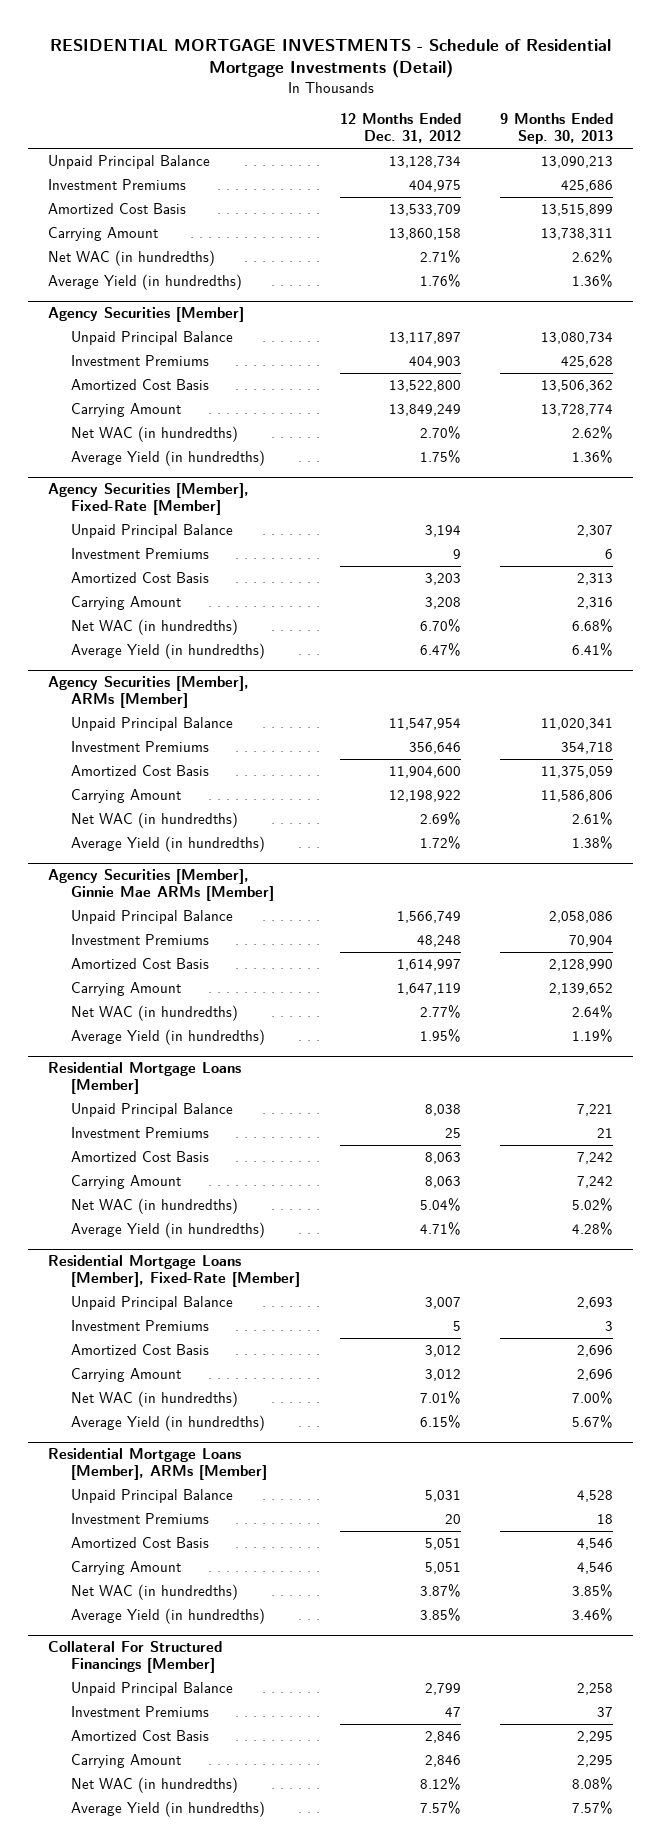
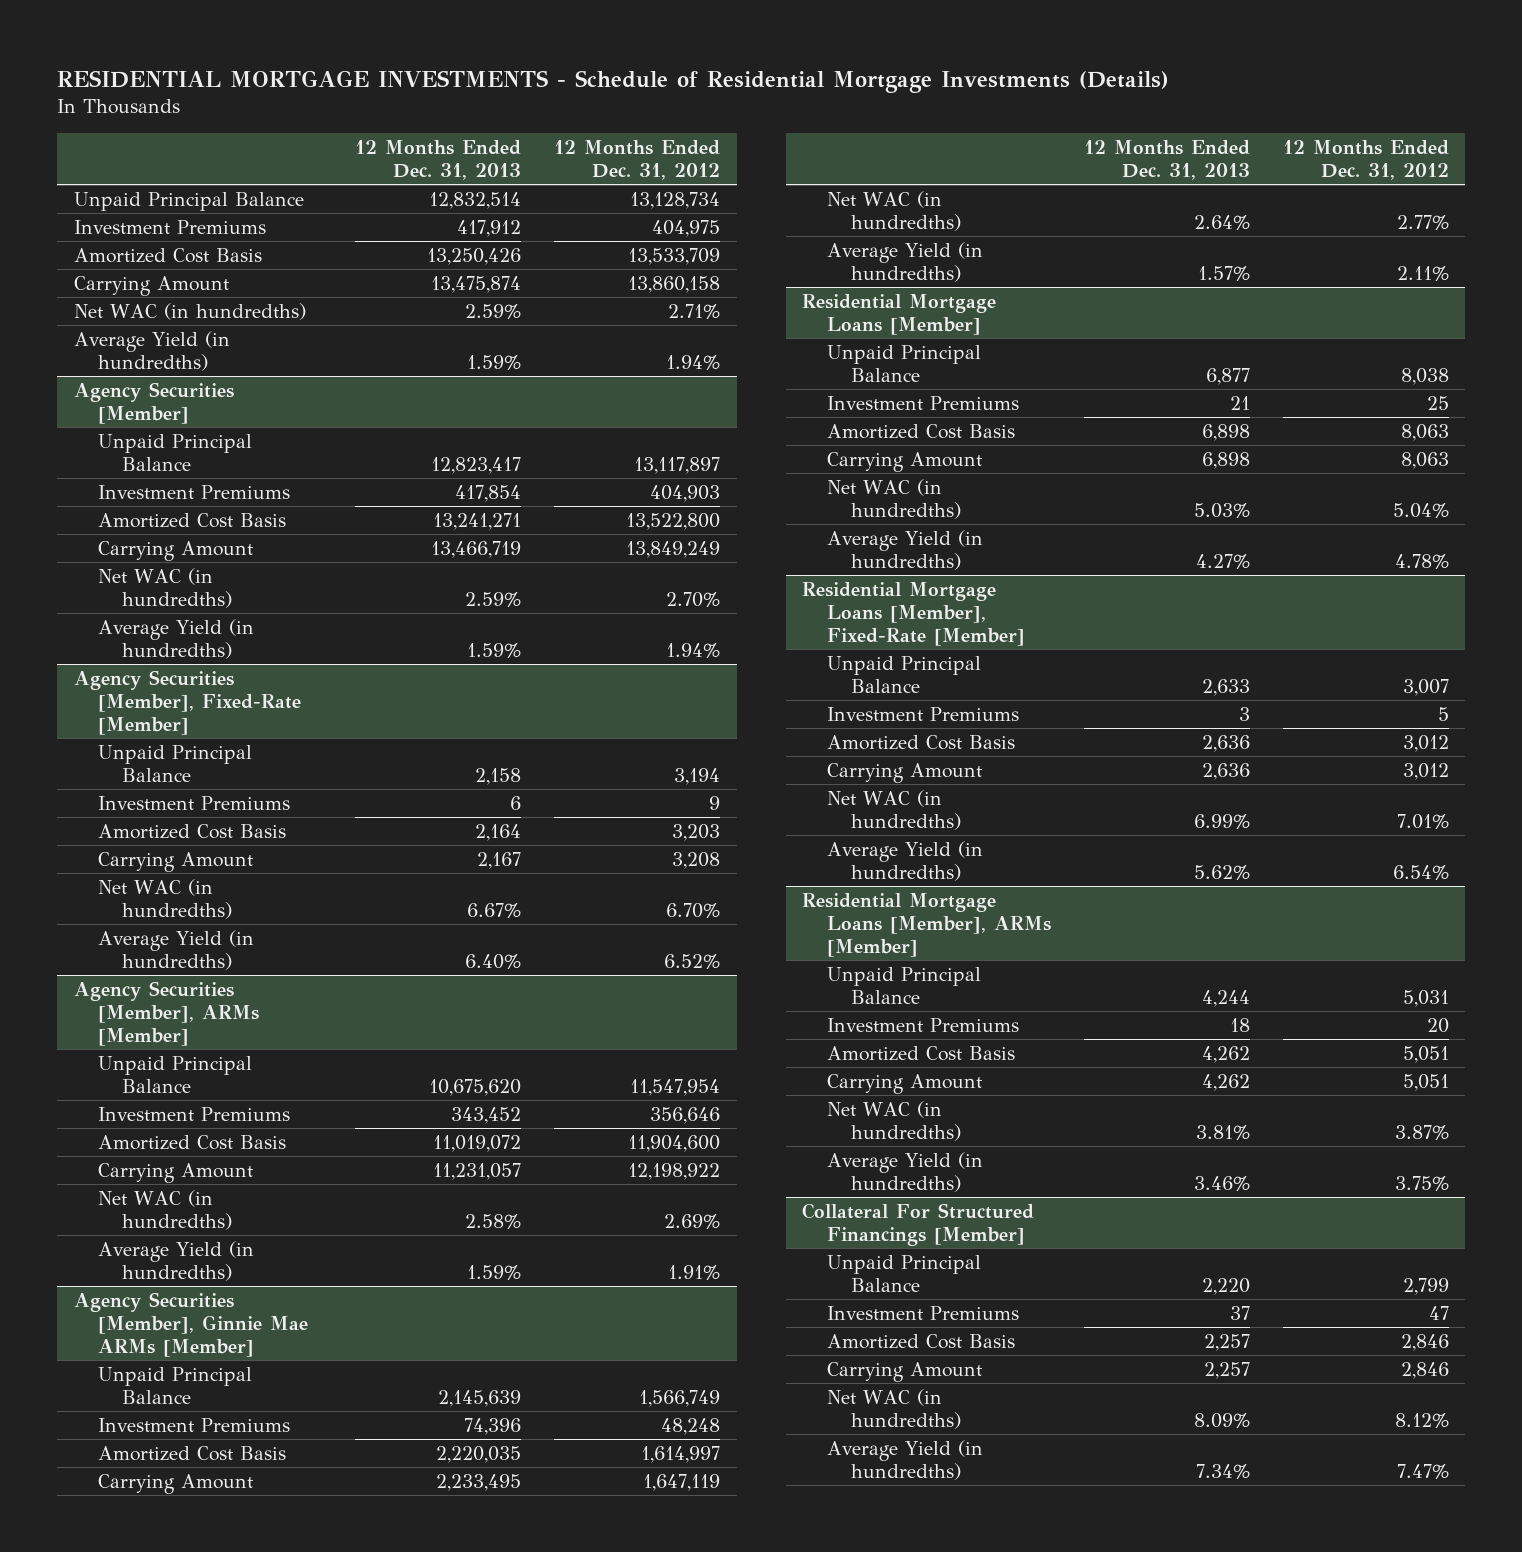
[49,38,611,79] RESIDENTIAL MORTGAGE INVESTMENTS - Schedule of Residential Mortgage Investments (Detail) -> [56,70,1169,94] RESIDENTIAL MORTGAGE INVESTMENTS - Schedule of Residential Mortgage Investments (Details)
[500,113,614,145] 9 Months Ended Sep. 30, 2013 -> none
none -> [355,139,522,180] 12 Months Ended Dec. 31, 2013
[419,273,461,287] 1.76% -> [666,354,721,370] 1.94%
[419,449,461,463] 1.75% -> [666,642,721,658] 1.94%
[419,642,461,656] 6.47% -> [664,953,721,969] 6.52%
[419,835,461,849] 1.72% -> [668,1264,721,1280] 1.91%
[419,1028,461,1042] 1.95% -> [1396,265,1449,281] 2.11%
[419,1221,461,1235] 4.71% -> [1394,553,1449,569] 4.78%
[419,1414,461,1428] 6.15% -> [1392,864,1449,880] 6.54%
[419,1607,461,1621] 3.85% -> [1394,1175,1449,1191] 3.75%
[419,1800,461,1814] 7.57% -> [1396,1463,1449,1479] 7.47%

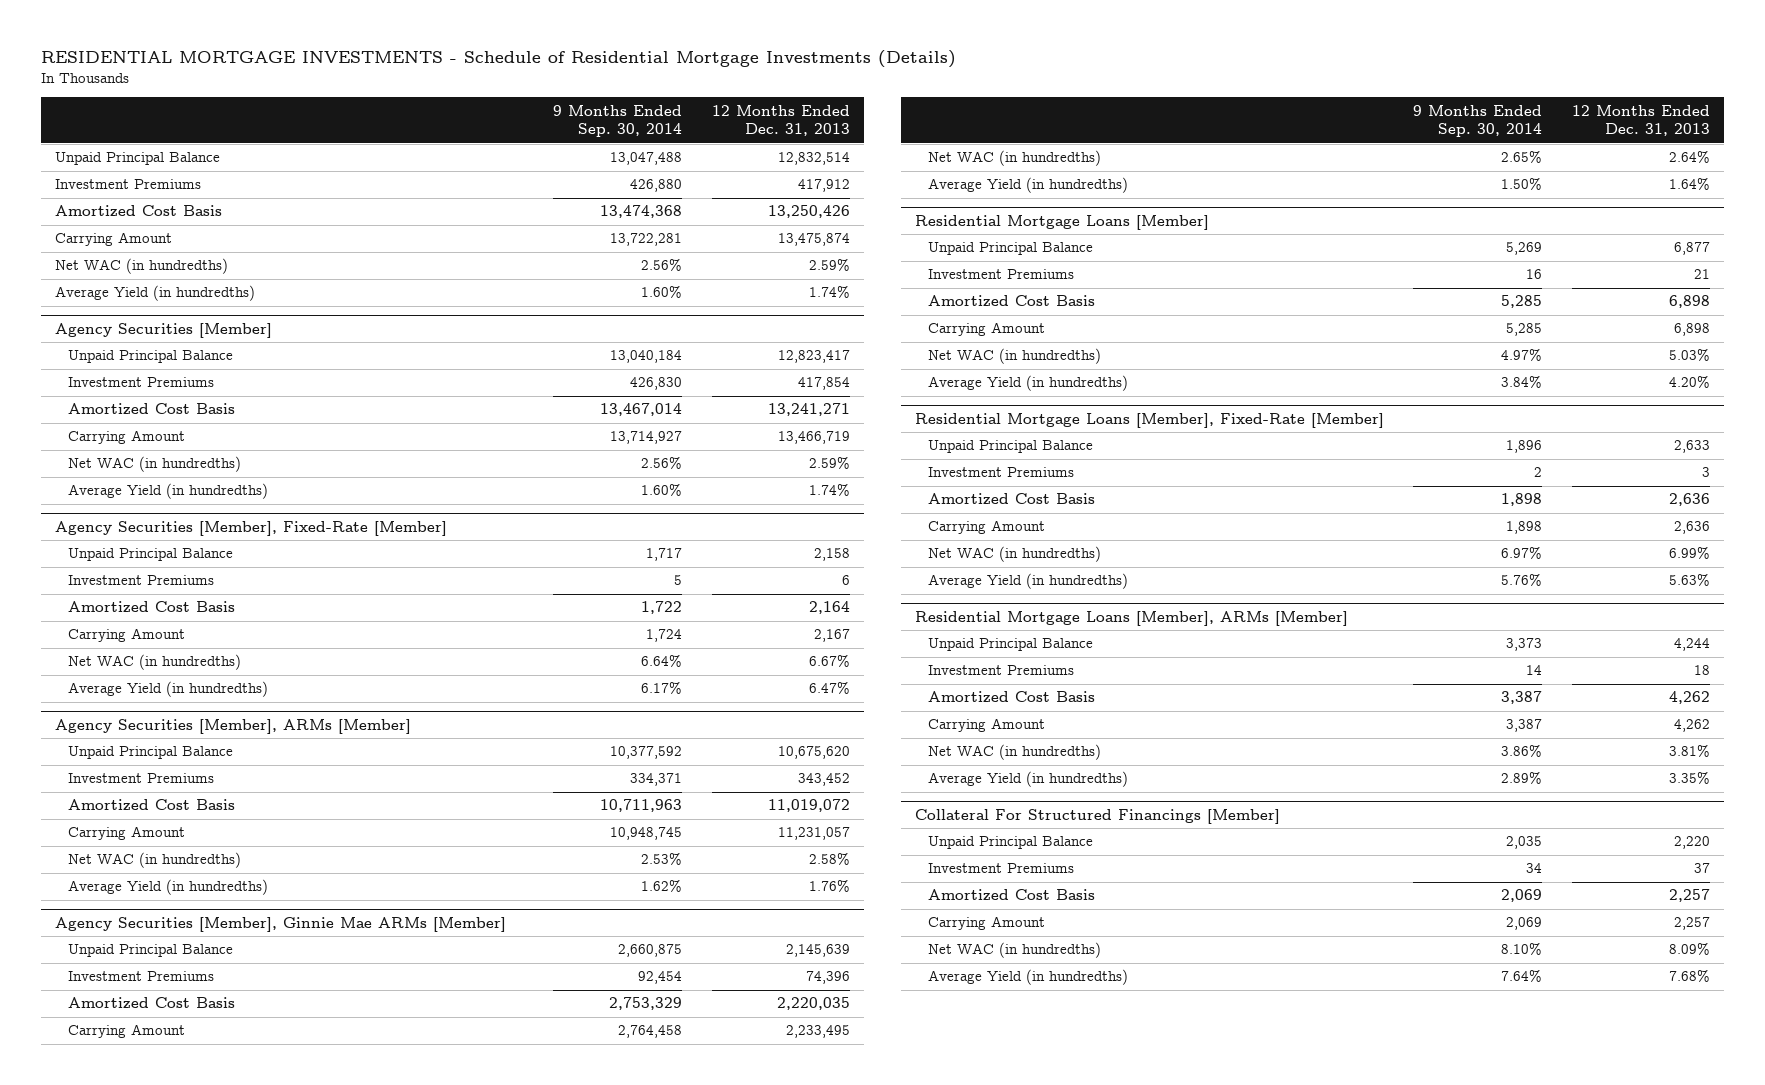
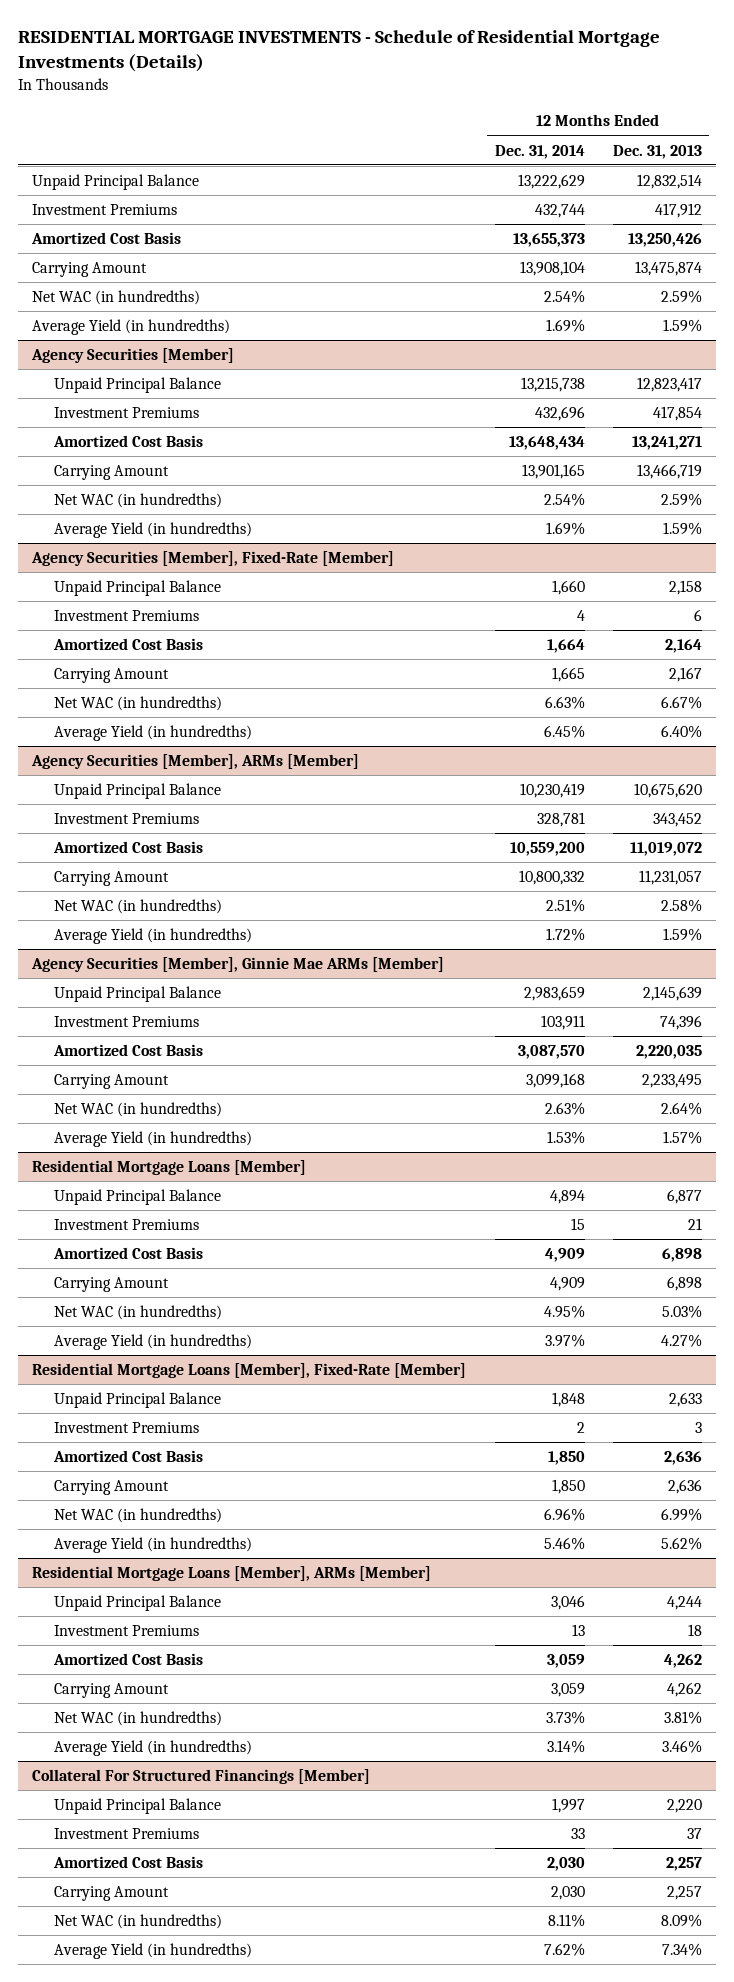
[553,104,683,138] 9 Months Ended Sep. 30, 2014 -> none
none -> [494,144,585,159] Dec. 31, 2014
[808,285,850,299] 1.74% -> [663,319,703,333] 1.59%
[808,483,850,497] 1.74% -> [663,522,703,536] 1.59%
[808,681,850,695] 6.47% -> [661,725,703,739] 6.40%
[808,879,850,893] 1.76% -> [663,928,703,942] 1.59%
[1668,177,1710,191] 1.64% -> [663,1131,703,1145] 1.57%
[1668,375,1710,389] 4.20% -> [661,1334,703,1348] 4.27%
[1668,573,1710,587] 5.63% -> [661,1537,703,1551] 5.62%
[1668,771,1710,785] 3.35% -> [662,1740,703,1754] 3.46%
[1668,969,1710,983] 7.68% -> [662,1943,703,1957] 7.34%

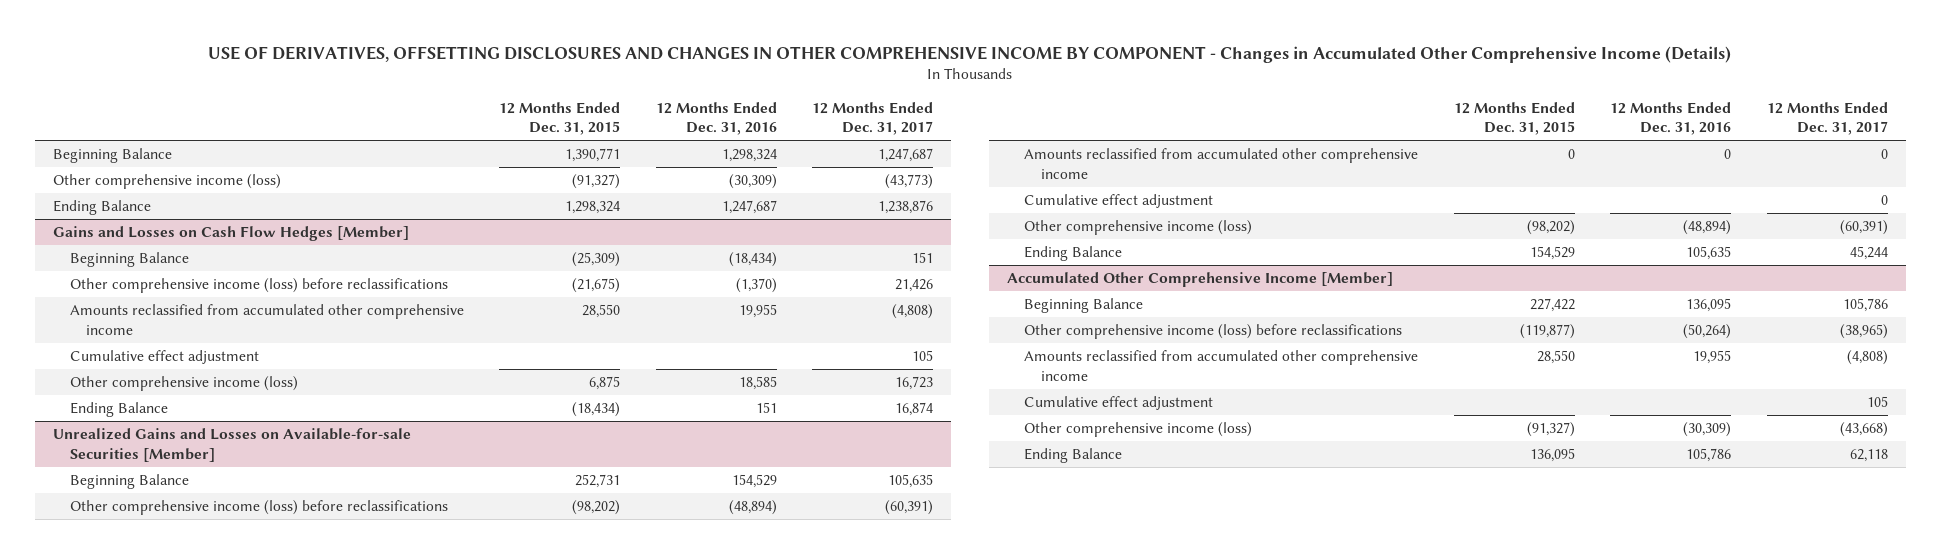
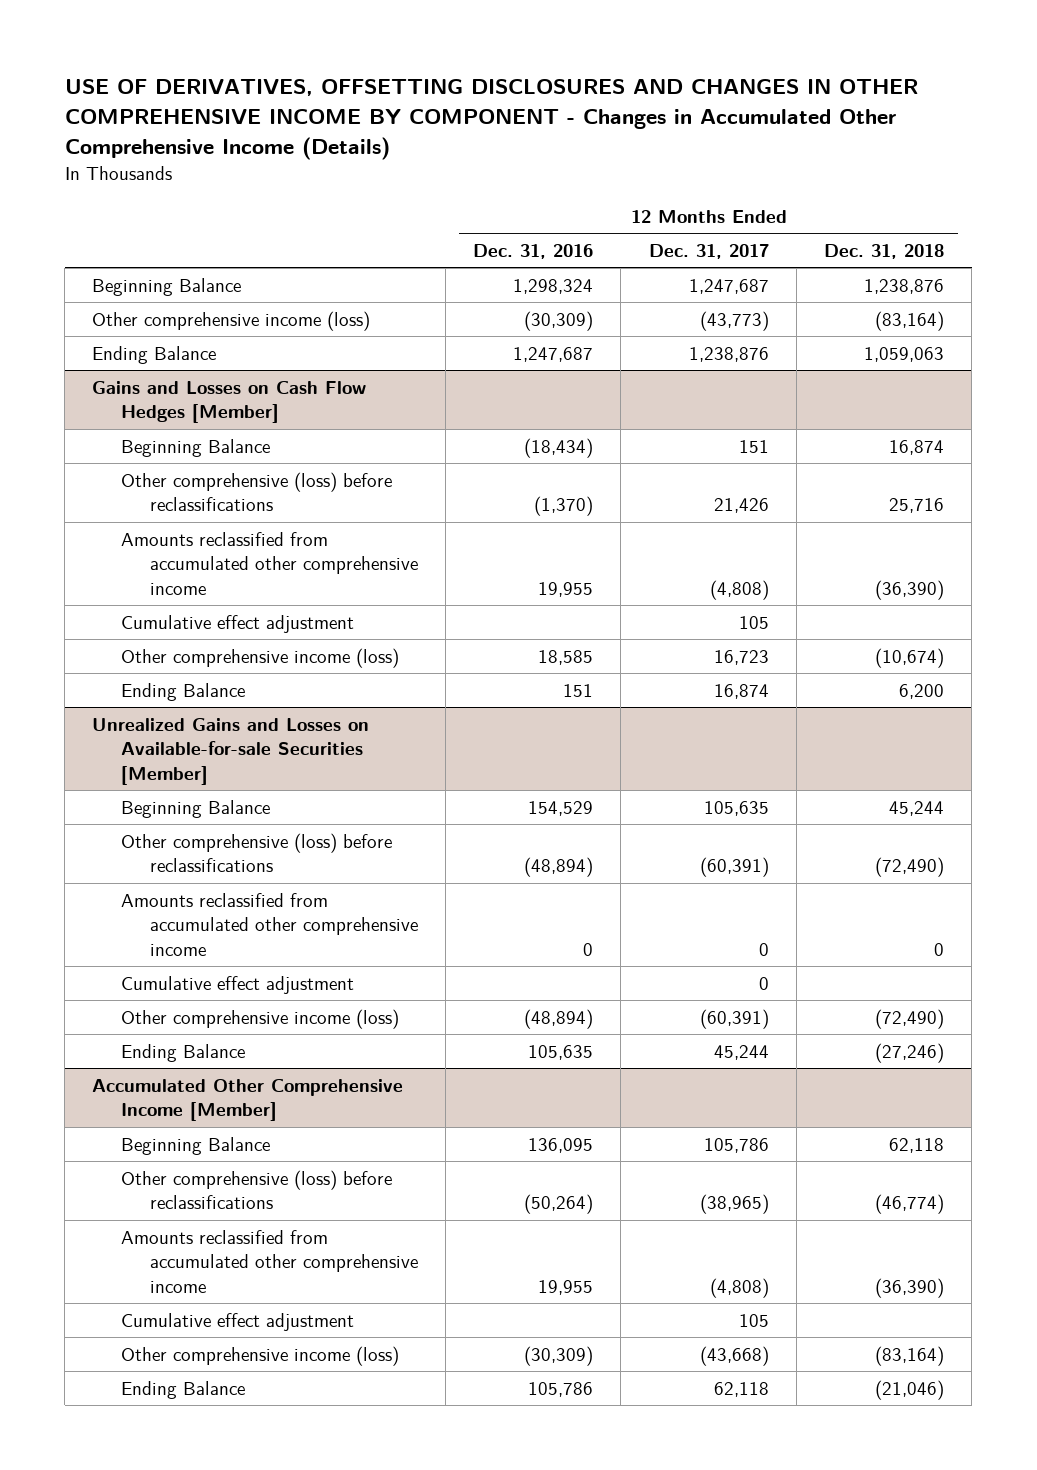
[499,101,621,136] 12 Months Ended Dec. 31, 2015 -> none
none -> [824,243,945,259] Dec. 31, 2018
[69,278,448,294] Other comprehensive income (loss) before reclassifications -> [121,471,393,512] Other comprehensive (loss) before reclassifications
[69,500,448,516] Other comprehensive income (loss) before reclassifications -> [121,832,393,873] Other comprehensive (loss) before reclassifications
[1023,324,1402,340] Other comprehensive income (loss) before reclassifications -> [121,1169,393,1210] Other comprehensive (loss) before reclassifications

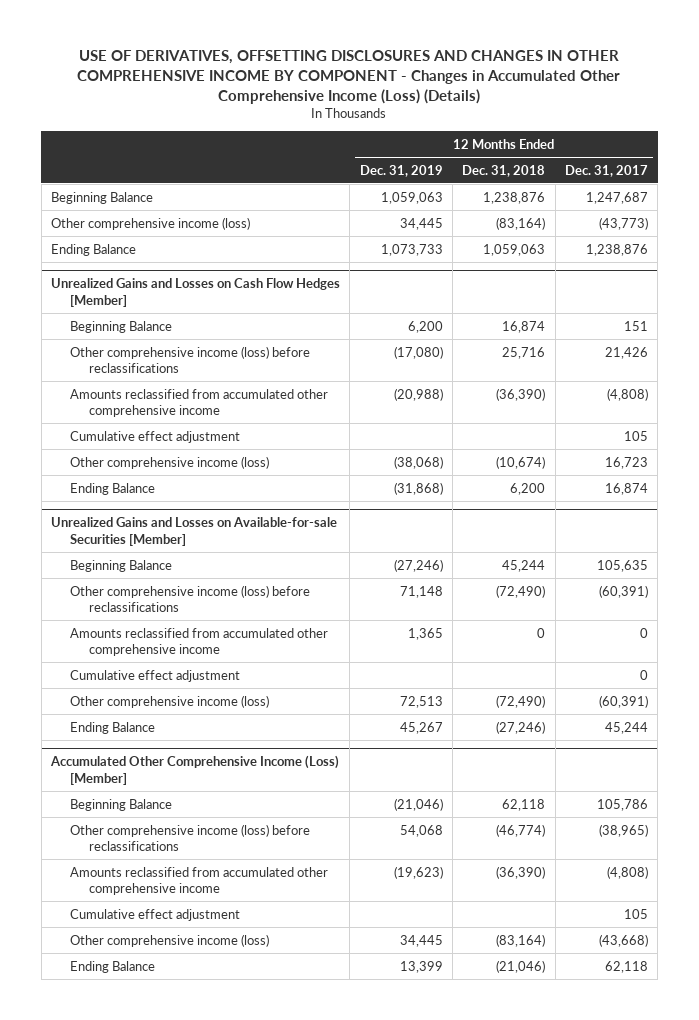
[64,79,918,160] USE OF DERIVATIVES, OFFSETTING DISCLOSURES AND CHANGES IN OTHER COMPREHENSIVE INCOME BY COMPONENT - Changes in Accumulated Other Comprehensive Income (Details) -> [77,50,621,105] USE OF DERIVATIVES, OFFSETTING DISCLOSURES AND CHANGES IN OTHER COMPREHENSIVE INCOME BY COMPONENT - Changes in Accumulated Other Comprehensive Income (Loss) (Details)
[473,243,594,259] Dec. 31, 2016 -> none
none -> [359,164,443,177] Dec. 31, 2019
[92,380,367,424] Gains and Losses on Cash Flow Hedges [Member] -> [51,277,341,307] Unrealized Gains and Losses on Cash Flow Hedges [Member]
[121,471,393,512] Other comprehensive (loss) before reclassifications -> [70,345,311,374] Other comprehensive income (loss) before reclassifications
[121,832,393,873] Other comprehensive (loss) before reclassifications -> [70,584,311,613] Other comprehensive income (loss) before reclassifications
[92,1078,404,1122] Accumulated Other Comprehensive Income [Member] -> [50,754,340,785] Accumulated Other Comprehensive Income (Loss) [Member]
[121,1169,393,1210] Other comprehensive (loss) before reclassifications -> [70,823,311,852] Other comprehensive income (loss) before reclassifications

